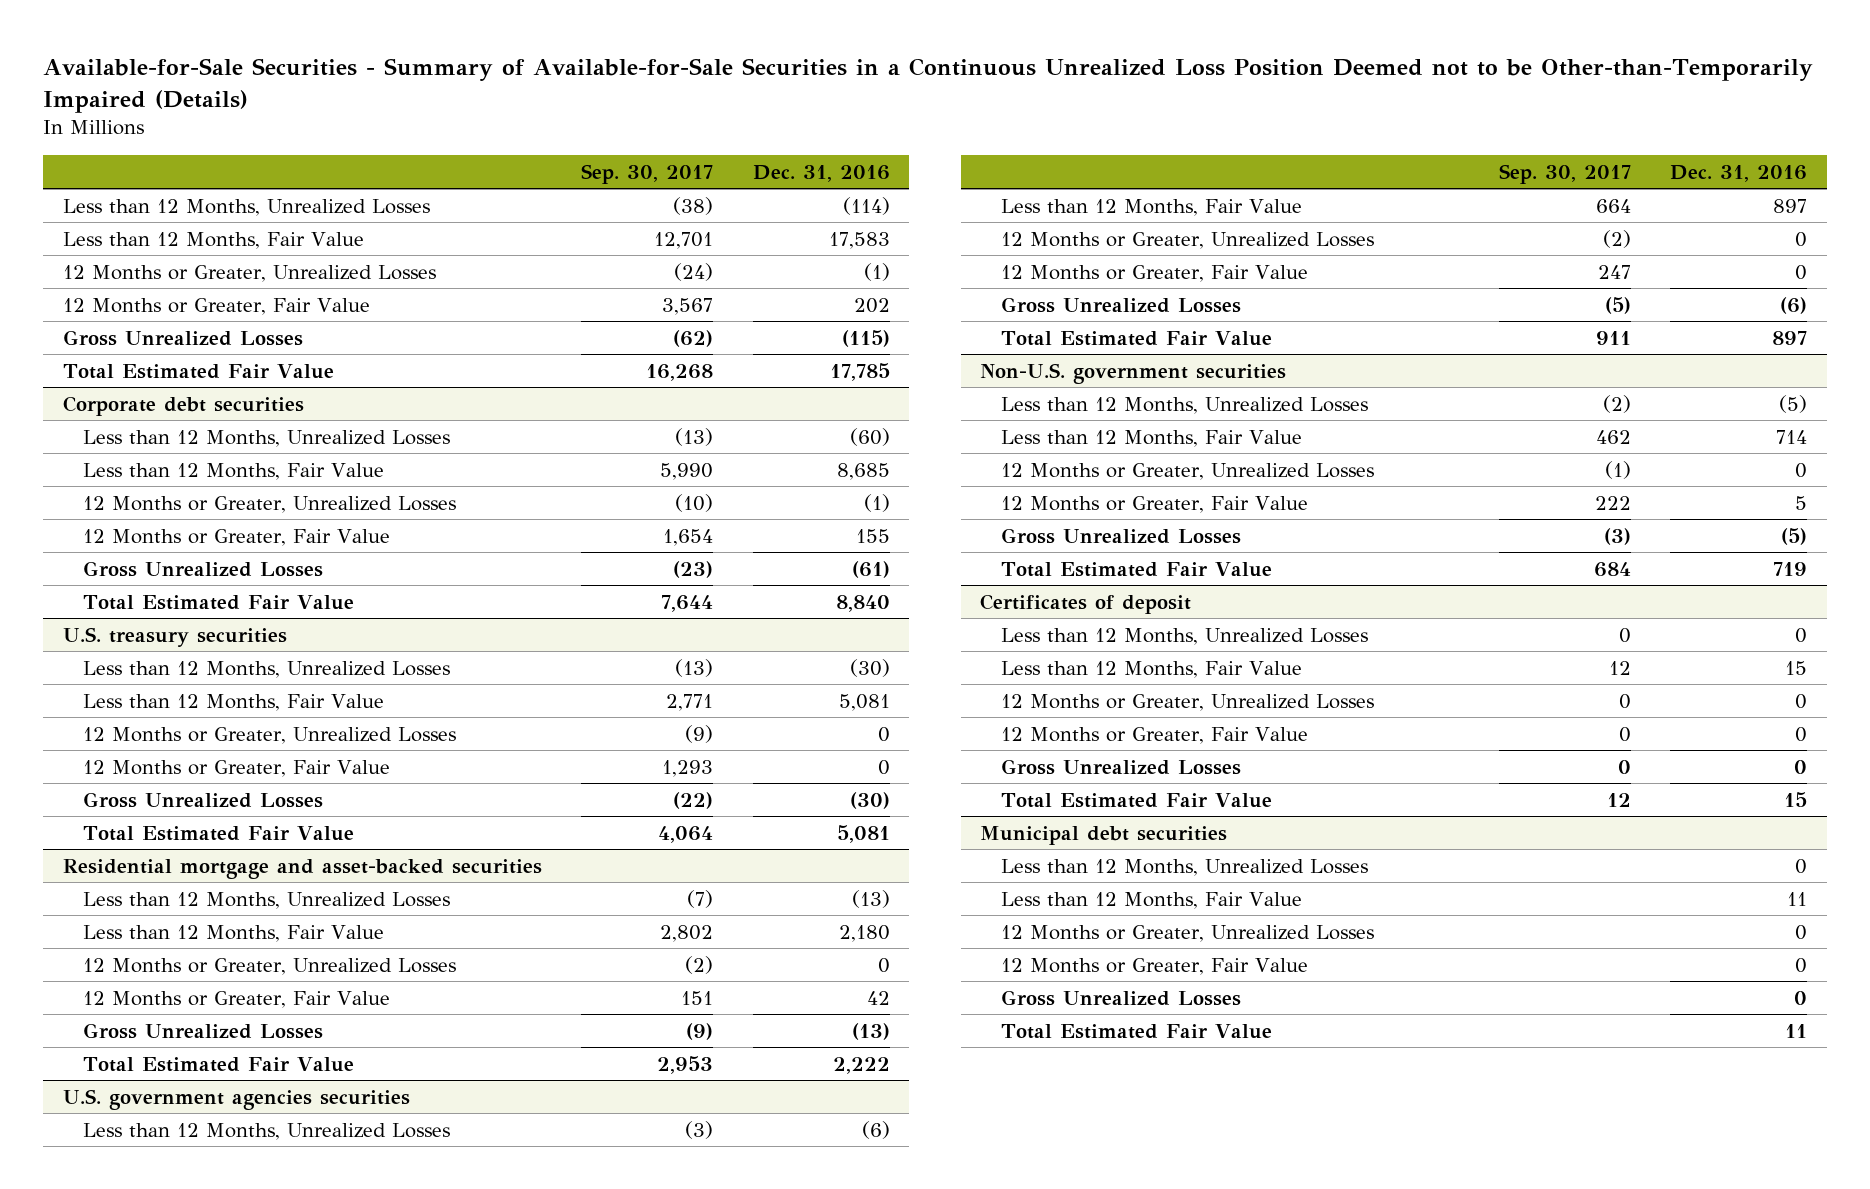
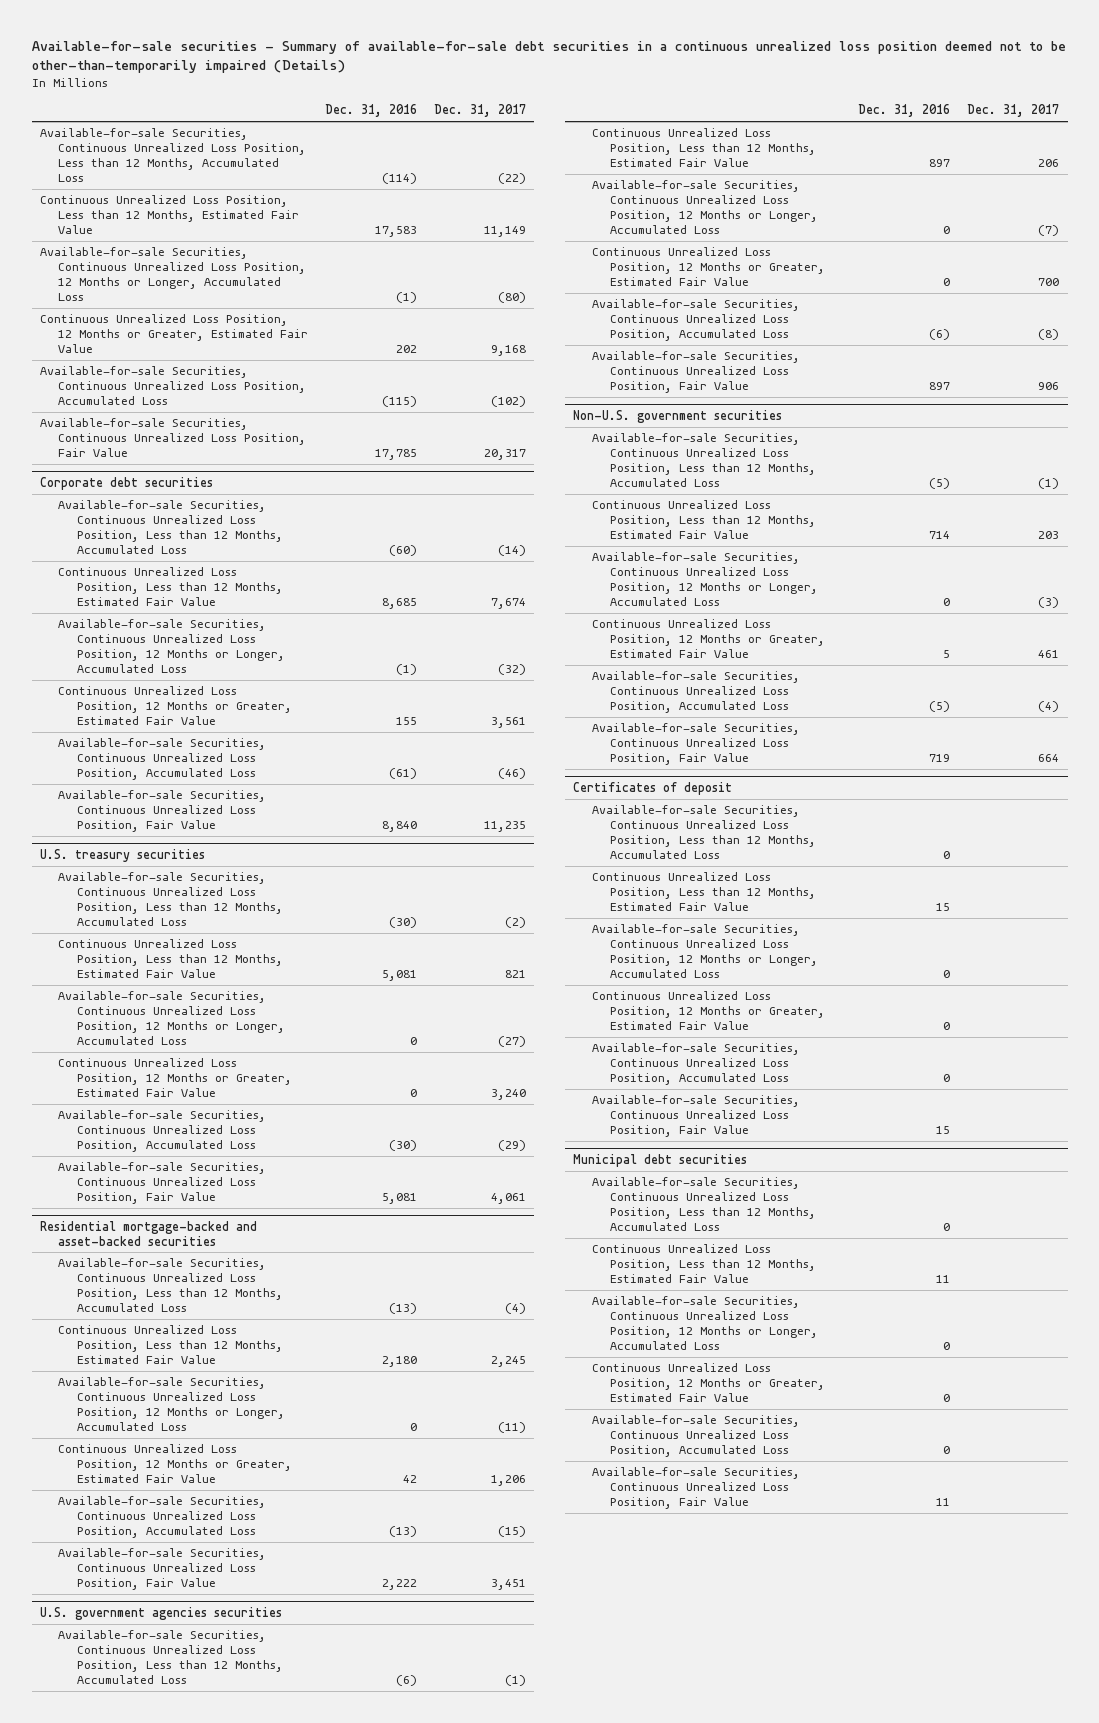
[42,57,1813,113] Available-for-Sale Securities - Summary of Available-for-Sale Securities in a Continuous Unrealized Loss Position Deemed not to be Other-than-Temporarily Impaired (Details) -> [31,40,1066,74] Available-for-sale securities - Summary of available-for-sale debt securities in a continuous unrealized loss position deemed not to be other-than-temporarily impaired (Details)
[581,163,714,184] Sep. 30, 2017 -> none
none -> [433,104,526,118] Dec. 31, 2017
[62,198,430,216] Less than 12 Months, Unrealized Losses -> [40,128,307,183] Available-for-sale Securities, Continuous Unrealized Loss Position, Less than 12 Months, Accumulated Loss
[62,231,364,249] Less than 12 Months, Fair Value -> [40,195,300,235] Continuous Unrealized Loss Position, Less than 12 Months, Estimated Fair Value
[62,264,436,282] 12 Months or Greater, Unrealized Losses -> [40,247,307,302] Available-for-sale Securities, Continuous Unrealized Loss Position, 12 Months or Longer, Accumulated Loss
[62,297,370,315] 12 Months or Greater, Fair Value -> [40,314,309,354] Continuous Unrealized Loss Position, 12 Months or Greater, Estimated Fair Value
[62,329,303,346] Gross Unrealized Losses -> [40,366,307,406] Available-for-sale Securities, Continuous Unrealized Loss Position, Accumulated Loss
[62,363,334,379] Total Estimated Fair Value -> [40,418,307,458] Available-for-sale Securities, Continuous Unrealized Loss Position, Fair Value
[82,429,450,447] Less than 12 Months, Unrealized Losses -> [58,500,283,555] Available-for-sale Securities, Continuous Unrealized Loss Position, Less than 12 Months, Accumulated Loss
[82,462,384,480] Less than 12 Months, Fair Value -> [58,567,283,607] Continuous Unrealized Loss Position, Less than 12 Months, Estimated Fair Value
[82,495,456,513] 12 Months or Greater, Unrealized Losses -> [58,619,285,674] Available-for-sale Securities, Continuous Unrealized Loss Position, 12 Months or Longer, Accumulated Loss
[82,528,390,546] 12 Months or Greater, Fair Value -> [58,686,292,726] Continuous Unrealized Loss Position, 12 Months or Greater, Estimated Fair Value
[82,560,323,577] Gross Unrealized Losses -> [58,738,267,781] Available-for-sale Securities, Continuous Unrealized Loss Position, Accumulated Loss
[82,594,354,610] Total Estimated Fair Value -> [58,790,267,833] Available-for-sale Securities, Continuous Unrealized Loss Position, Fair Value
[82,660,450,678] Less than 12 Months, Unrealized Losses -> [58,872,283,927] Available-for-sale Securities, Continuous Unrealized Loss Position, Less than 12 Months, Accumulated Loss
[82,693,384,711] Less than 12 Months, Fair Value -> [58,939,283,979] Continuous Unrealized Loss Position, Less than 12 Months, Estimated Fair Value
[82,726,456,744] 12 Months or Greater, Unrealized Losses -> [58,991,285,1046] Available-for-sale Securities, Continuous Unrealized Loss Position, 12 Months or Longer, Accumulated Loss
[82,759,390,777] 12 Months or Greater, Fair Value -> [58,1058,292,1098] Continuous Unrealized Loss Position, 12 Months or Greater, Estimated Fair Value
[82,791,323,808] Gross Unrealized Losses -> [58,1110,267,1153] Available-for-sale Securities, Continuous Unrealized Loss Position, Accumulated Loss
[82,825,354,841] Total Estimated Fair Value -> [58,1162,267,1205] Available-for-sale Securities, Continuous Unrealized Loss Position, Fair Value
[62,858,542,879] Residential mortgage and asset-backed securities -> [40,1220,258,1246] Residential mortgage-backed and asset-backed securities
[82,891,450,909] Less than 12 Months, Unrealized Losses -> [58,1258,283,1313] Available-for-sale Securities, Continuous Unrealized Loss Position, Less than 12 Months, Accumulated Loss
[82,924,384,942] Less than 12 Months, Fair Value -> [58,1325,283,1365] Continuous Unrealized Loss Position, Less than 12 Months, Estimated Fair Value
[82,957,456,975] 12 Months or Greater, Unrealized Losses -> [58,1377,285,1432] Available-for-sale Securities, Continuous Unrealized Loss Position, 12 Months or Longer, Accumulated Loss
[82,990,390,1008] 12 Months or Greater, Fair Value -> [58,1444,292,1484] Continuous Unrealized Loss Position, 12 Months or Greater, Estimated Fair Value
[82,1022,323,1039] Gross Unrealized Losses -> [58,1496,267,1539] Available-for-sale Securities, Continuous Unrealized Loss Position, Accumulated Loss
[82,1056,354,1072] Total Estimated Fair Value -> [58,1548,267,1591] Available-for-sale Securities, Continuous Unrealized Loss Position, Fair Value
[82,1122,450,1140] Less than 12 Months, Unrealized Losses -> [58,1630,283,1685] Available-for-sale Securities, Continuous Unrealized Loss Position, Less than 12 Months, Accumulated Loss
[1000,198,1302,216] Less than 12 Months, Fair Value -> [591,128,816,168] Continuous Unrealized Loss Position, Less than 12 Months, Estimated Fair Value
[1000,231,1374,249] 12 Months or Greater, Unrealized Losses -> [591,180,818,235] Available-for-sale Securities, Continuous Unrealized Loss Position, 12 Months or Longer, Accumulated Loss
[1000,264,1308,282] 12 Months or Greater, Fair Value -> [591,247,825,287] Continuous Unrealized Loss Position, 12 Months or Greater, Estimated Fair Value
[1000,296,1241,313] Gross Unrealized Losses -> [591,299,800,342] Available-for-sale Securities, Continuous Unrealized Loss Position, Accumulated Loss
[1000,330,1272,346] Total Estimated Fair Value -> [591,351,800,394] Available-for-sale Securities, Continuous Unrealized Loss Position, Fair Value
[1000,396,1368,414] Less than 12 Months, Unrealized Losses -> [591,433,816,488] Available-for-sale Securities, Continuous Unrealized Loss Position, Less than 12 Months, Accumulated Loss
[1000,429,1302,447] Less than 12 Months, Fair Value -> [591,500,816,540] Continuous Unrealized Loss Position, Less than 12 Months, Estimated Fair Value
[1000,462,1374,480] 12 Months or Greater, Unrealized Losses -> [591,552,818,607] Available-for-sale Securities, Continuous Unrealized Loss Position, 12 Months or Longer, Accumulated Loss
[1000,495,1308,513] 12 Months or Greater, Fair Value -> [591,619,825,659] Continuous Unrealized Loss Position, 12 Months or Greater, Estimated Fair Value
[1000,527,1241,544] Gross Unrealized Losses -> [591,671,800,714] Available-for-sale Securities, Continuous Unrealized Loss Position, Accumulated Loss
[1000,561,1272,577] Total Estimated Fair Value -> [591,723,800,766] Available-for-sale Securities, Continuous Unrealized Loss Position, Fair Value
[1000,627,1368,645] Less than 12 Months, Unrealized Losses -> [591,805,816,860] Available-for-sale Securities, Continuous Unrealized Loss Position, Less than 12 Months, Accumulated Loss
[1000,660,1302,678] Less than 12 Months, Fair Value -> [591,872,816,912] Continuous Unrealized Loss Position, Less than 12 Months, Estimated Fair Value
[1000,693,1374,711] 12 Months or Greater, Unrealized Losses -> [591,924,818,979] Available-for-sale Securities, Continuous Unrealized Loss Position, 12 Months or Longer, Accumulated Loss
[1000,726,1308,744] 12 Months or Greater, Fair Value -> [591,991,825,1031] Continuous Unrealized Loss Position, 12 Months or Greater, Estimated Fair Value
[1000,758,1241,775] Gross Unrealized Losses -> [591,1043,800,1086] Available-for-sale Securities, Continuous Unrealized Loss Position, Accumulated Loss
[1000,792,1272,808] Total Estimated Fair Value -> [591,1095,800,1138] Available-for-sale Securities, Continuous Unrealized Loss Position, Fair Value
[1000,858,1368,876] Less than 12 Months, Unrealized Losses -> [591,1177,816,1232] Available-for-sale Securities, Continuous Unrealized Loss Position, Less than 12 Months, Accumulated Loss
[1000,891,1302,909] Less than 12 Months, Fair Value -> [591,1244,816,1284] Continuous Unrealized Loss Position, Less than 12 Months, Estimated Fair Value
[1000,924,1374,942] 12 Months or Greater, Unrealized Losses -> [591,1296,818,1351] Available-for-sale Securities, Continuous Unrealized Loss Position, 12 Months or Longer, Accumulated Loss
[1000,957,1308,975] 12 Months or Greater, Fair Value -> [591,1363,825,1403] Continuous Unrealized Loss Position, 12 Months or Greater, Estimated Fair Value
[1000,989,1241,1006] Gross Unrealized Losses -> [591,1415,800,1458] Available-for-sale Securities, Continuous Unrealized Loss Position, Accumulated Loss
[1000,1023,1272,1039] Total Estimated Fair Value -> [591,1467,800,1510] Available-for-sale Securities, Continuous Unrealized Loss Position, Fair Value

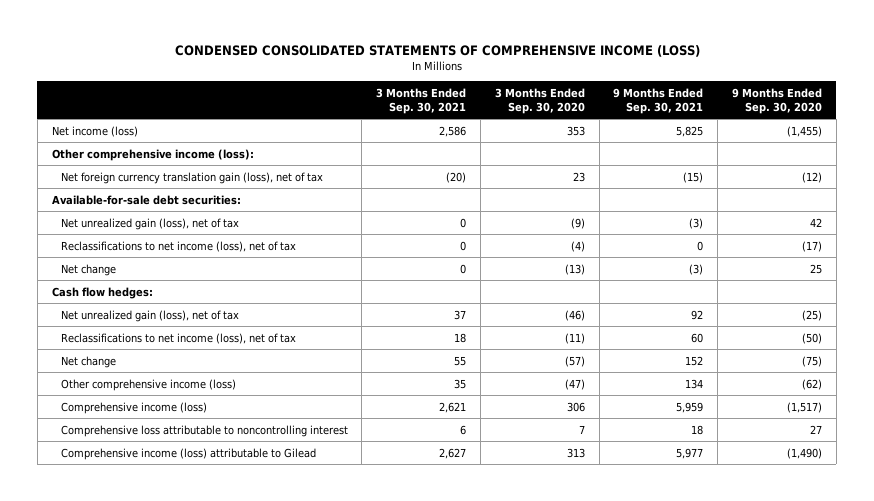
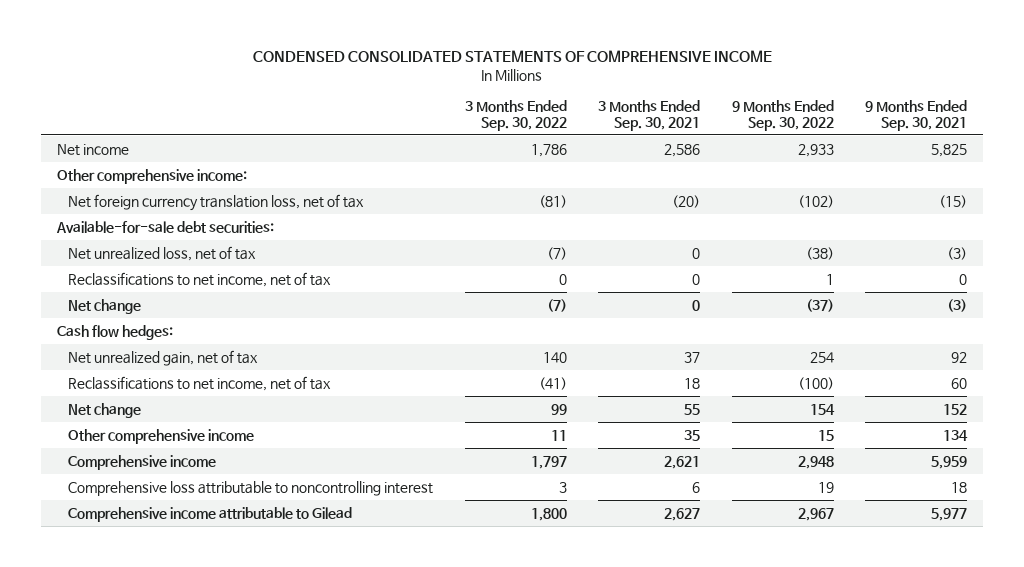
[174,44,700,57] CONDENSED CONSOLIDATED STATEMENTS OF COMPREHENSIVE INCOME (LOSS) -> [253,49,773,62] CONDENSED CONSOLIDATED STATEMENTS OF COMPREHENSIVE INCOME
[494,87,585,115] 3 Months Ended Sep. 30, 2020 -> none
[731,87,822,115] 9 Months Ended Sep. 30, 2020 -> none
none -> [464,99,567,131] 3 Months Ended Sep. 30, 2022
none -> [731,99,834,131] 9 Months Ended Sep. 30, 2022
[51,125,138,137] Net income (loss) -> [57,143,130,156] Net income
[51,148,254,161] Other comprehensive income (loss): -> [57,168,248,184] Other comprehensive income:
[60,171,323,184] Net foreign currency translation gain (loss), net of tax -> [68,193,365,211] Net foreign currency translation loss, net of tax
[60,217,239,230] Net unrealized gain (loss), net of tax -> [68,245,257,261] Net unrealized loss, net of tax
[60,240,296,252] Reclassifications to net income (loss), net of tax -> [68,271,332,287] Reclassifications to net income, net of tax
[60,309,239,322] Net unrealized gain (loss), net of tax -> [68,349,259,366] Net unrealized gain, net of tax
[60,332,296,344] Reclassifications to net income (loss), net of tax -> [68,375,332,391] Reclassifications to net income, net of tax
[60,378,236,391] Other comprehensive income (loss) -> [68,428,255,444] Other comprehensive income
[60,401,207,414] Comprehensive income (loss) -> [68,454,217,470] Comprehensive income
[60,447,316,460] Comprehensive income (loss) attributable to Gilead -> [68,506,353,522] Comprehensive income attributable to Gilead

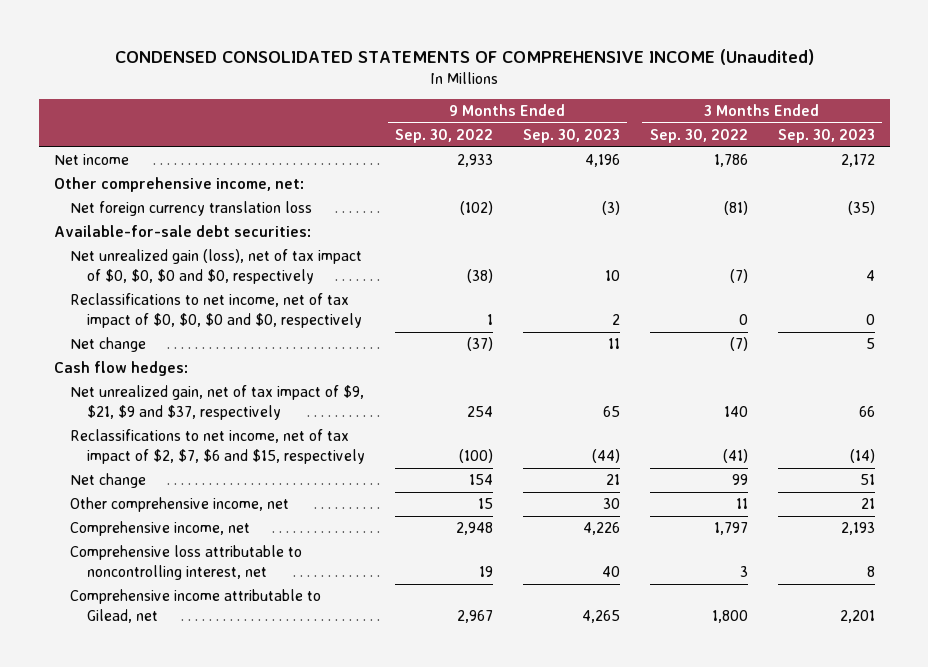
[253,49,773,62] CONDENSED CONSOLIDATED STATEMENTS OF COMPREHENSIVE INCOME -> [115,48,815,65] CONDENSED CONSOLIDATED STATEMENTS OF COMPREHENSIVE INCOME (Unaudited)
[598,99,701,131] 3 Months Ended Sep. 30, 2021 -> none
[865,99,968,131] 9 Months Ended Sep. 30, 2021 -> none
none -> [522,129,620,144] Sep. 30, 2023
none -> [777,129,875,144] Sep. 30, 2023
[57,168,248,184] Other comprehensive income: -> [53,177,304,193] Other comprehensive income, net:
[68,193,365,211] Net foreign currency translation loss, net of tax -> [70,201,313,217] Net foreign currency translation loss
[68,245,257,261] Net unrealized loss, net of tax -> [70,249,363,284] Net unrealized gain (loss), net of tax impact of $0, $0, $0 and $0, respectively
[68,271,332,287] Reclassifications to net income, net of tax -> [70,293,363,328] Reclassifications to net income, net of tax impact of $0, $0, $0 and $0, respectively
[68,349,259,366] Net unrealized gain, net of tax -> [70,385,365,420] Net unrealized gain, net of tax impact of $9, $21, $9 and $37, respectively
[68,375,332,391] Reclassifications to net income, net of tax -> [70,429,366,464] Reclassifications to net income, net of tax impact of $2, $7, $6 and $15, respectively
[68,428,255,444] Other comprehensive income -> [70,497,290,513] Other comprehensive income, net
[68,454,217,470] Comprehensive income -> [70,521,251,537] Comprehensive income, net
[68,480,434,496] Comprehensive loss attributable to noncontrolling interest -> [70,545,303,580] Comprehensive loss attributable to noncontrolling interest, net
[68,506,353,522] Comprehensive income attributable to Gilead -> [70,589,322,623] Comprehensive income attributable to Gilead, net

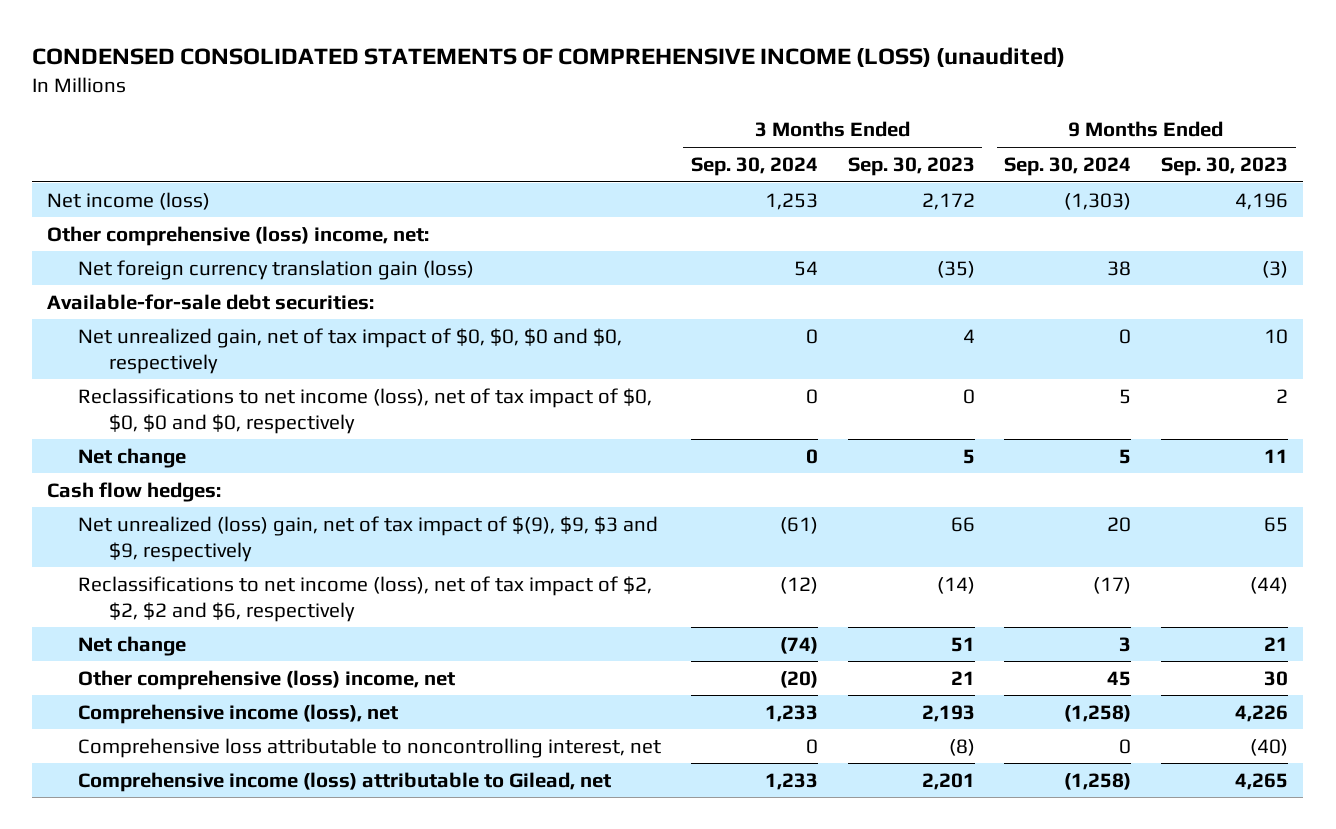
[115,48,815,65] CONDENSED CONSOLIDATED STATEMENTS OF COMPREHENSIVE INCOME (Unaudited) -> [32,47,1066,68] CONDENSED CONSOLIDATED STATEMENTS OF COMPREHENSIVE INCOME (LOSS) (unaudited)
[395,129,494,144] Sep. 30, 2022 -> none
[649,129,748,144] Sep. 30, 2022 -> none
none -> [690,156,818,176] Sep. 30, 2024
none -> [1004,156,1132,176] Sep. 30, 2024
[53,154,129,166] Net income -> [47,191,211,210] Net income (loss)
[53,177,304,193] Other comprehensive income, net: -> [47,225,430,246] Other comprehensive (loss) income, net:
[70,201,313,217] Net foreign currency translation loss -> [77,259,474,280] Net foreign currency translation gain (loss)
[70,249,363,284] Net unrealized gain (loss), net of tax impact of $0, $0, $0 and $0, respectively -> [77,327,622,374] Net unrealized gain, net of tax impact of $0, $0, $0 and $0, respectively
[70,293,363,328] Reclassifications to net income, net of tax impact of $0, $0, $0 and $0, respectively -> [77,387,652,434] Reclassifications to net income (loss), net of tax impact of $0, $0, $0 and $0, respectively
[70,385,365,420] Net unrealized gain, net of tax impact of $9, $21, $9 and $37, respectively -> [77,515,658,562] Net unrealized (loss) gain, net of tax impact of $(9), $9, $3 and $9, respectively
[70,429,366,464] Reclassifications to net income, net of tax impact of $2, $7, $6 and $15, respectively -> [77,575,652,622] Reclassifications to net income (loss), net of tax impact of $2, $2, $2 and $6, respectively
[70,497,290,513] Other comprehensive income, net -> [77,669,455,690] Other comprehensive (loss) income, net
[70,521,251,537] Comprehensive income, net -> [77,703,398,724] Comprehensive income (loss), net
[601,565,620,577] 40 -> [1250,738,1289,756] (40)
[866,565,875,577] 8 -> [948,738,975,756] (8)
[70,589,322,623] Comprehensive income attributable to Gilead, net -> [77,771,611,792] Comprehensive income (loss) attributable to Gilead, net

